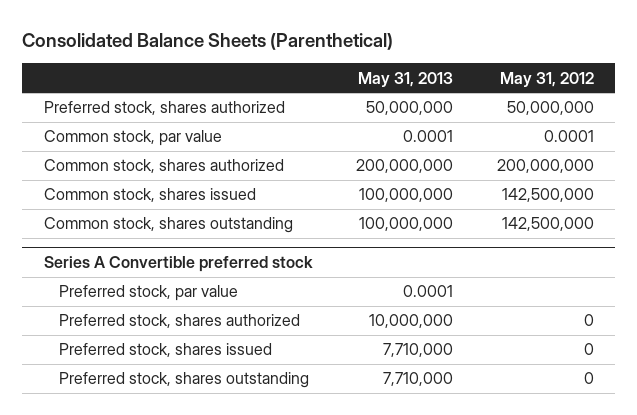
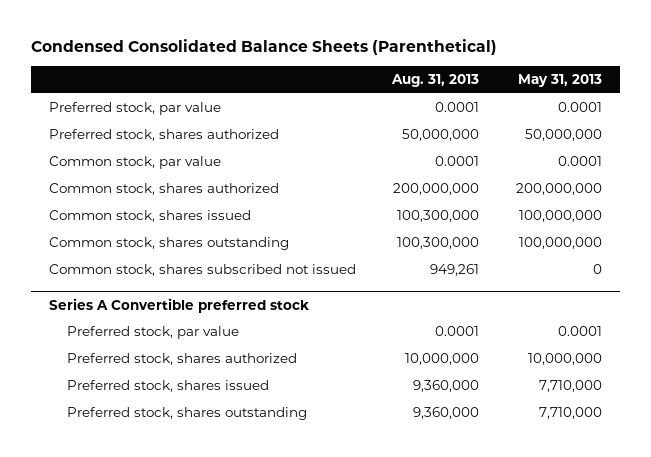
[21,33,393,51] Consolidated Balance Sheets (Parenthetical) -> [31,39,498,56] Condensed Consolidated Balance Sheets (Parenthetical)
[499,71,594,87] May 31, 2012 -> none
none -> [391,74,480,88] Aug. 31, 2013
none -> [49,102,222,116] Preferred stock, par value
none -> [49,264,357,277] Common stock, shares subscribed not issued

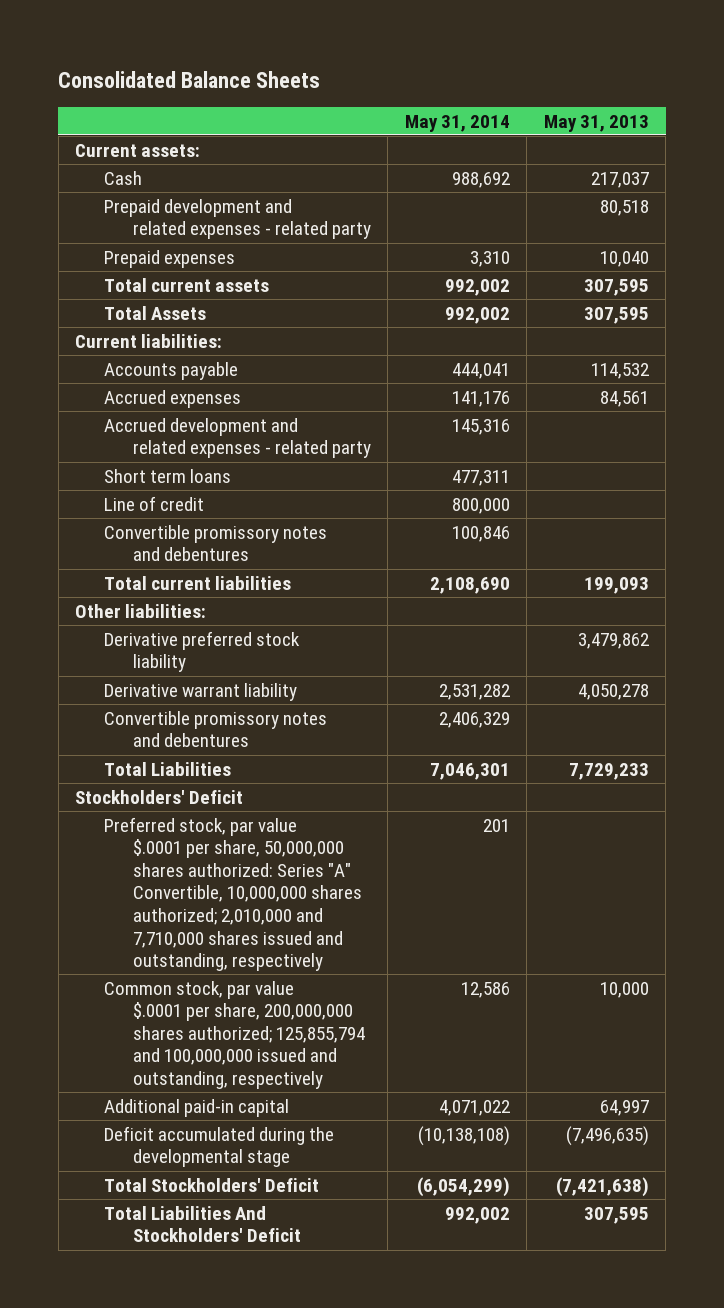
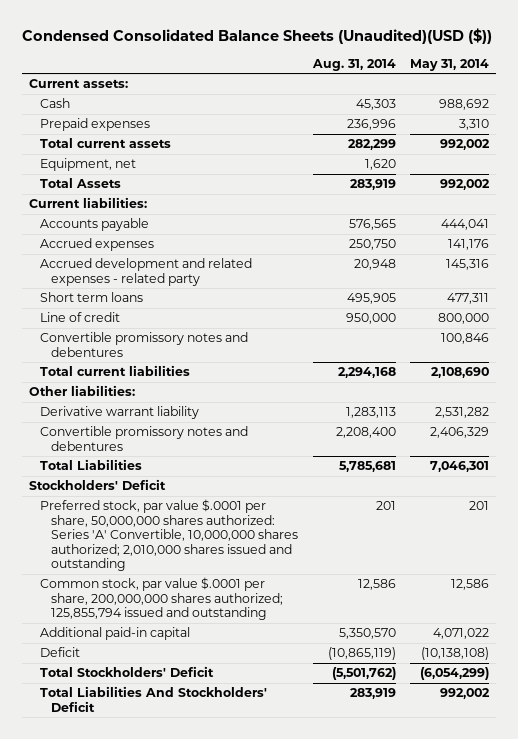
[58,70,321,88] Consolidated Balance Sheets -> [21,27,492,44] Condensed Consolidated Balance Sheets (Unaudited)(USD ($))
[543,114,649,132] May 31, 2013 -> none
none -> [311,58,396,71] Aug. 31, 2014
[104,198,371,240] Prepaid development and related expenses - related party -> none
none -> [39,158,136,172] Equipment, net
[104,630,301,673] Derivative preferred stock liability -> none
[104,816,362,972] Preferred stock, par value $.0001 per share, 50,000,000 shares authorized: Series "A" Convertible, 10,000,000 shares authorized; 2,010,000 and 7,710,000 shares issued and outstanding, respectively -> [39,499,298,571] Preferred stock, par value $.0001 per share, 50,000,000 shares authorized: Series 'A' Convertible, 10,000,000 shares authorized; 2,010,000 shares issued and outstanding
[104,980,365,1090] Common stock, par value $.0001 per share, 200,000,000 shares authorized; 125,855,794 and 100,000,000 issued and outstanding, respectively -> [39,577,283,621] Common stock, par value $.0001 per share, 200,000,000 shares authorized; 125,855,794 issued and outstanding
[104,1125,335,1168] Deficit accumulated during the developmental stage -> [39,647,80,658] Deficit

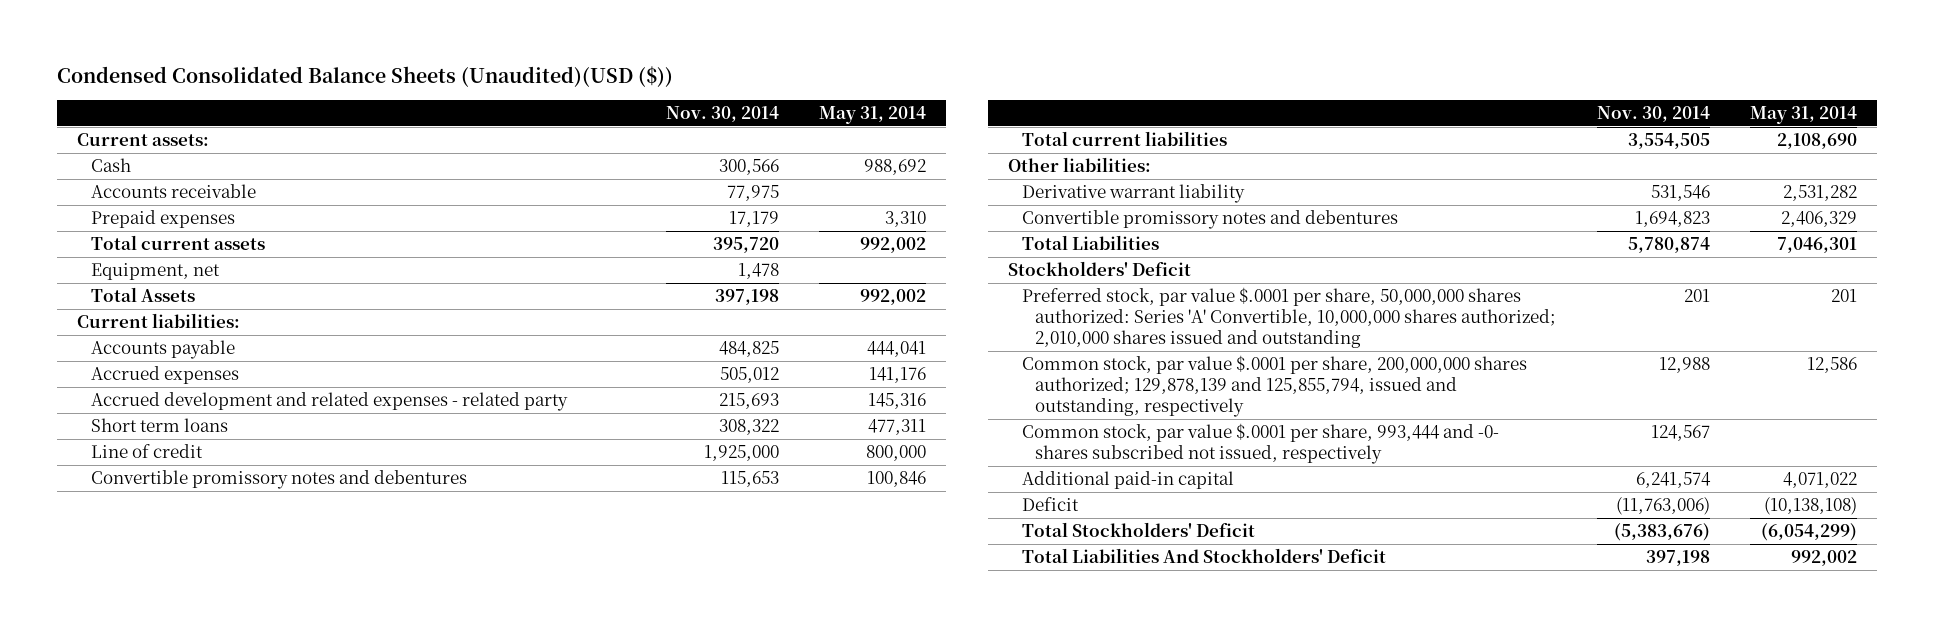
[311,58,396,71] Aug. 31, 2014 -> none
none -> [665,106,779,123] Nov. 30, 2014
none -> [90,184,256,199] Accounts receivable
[39,577,283,621] Common stock, par value $.0001 per share, 200,000,000 shares authorized; 125,855,794 issued and outstanding -> [1021,355,1527,418] Common stock, par value $.0001 per share, 200,000,000 shares authorized; 129,878,139 and 125,855,794, issued and outstanding, respectively
none -> [1021,423,1499,465] Common stock, par value $.0001 per share, 993,444 and -0- shares subscribed not issued, respectively

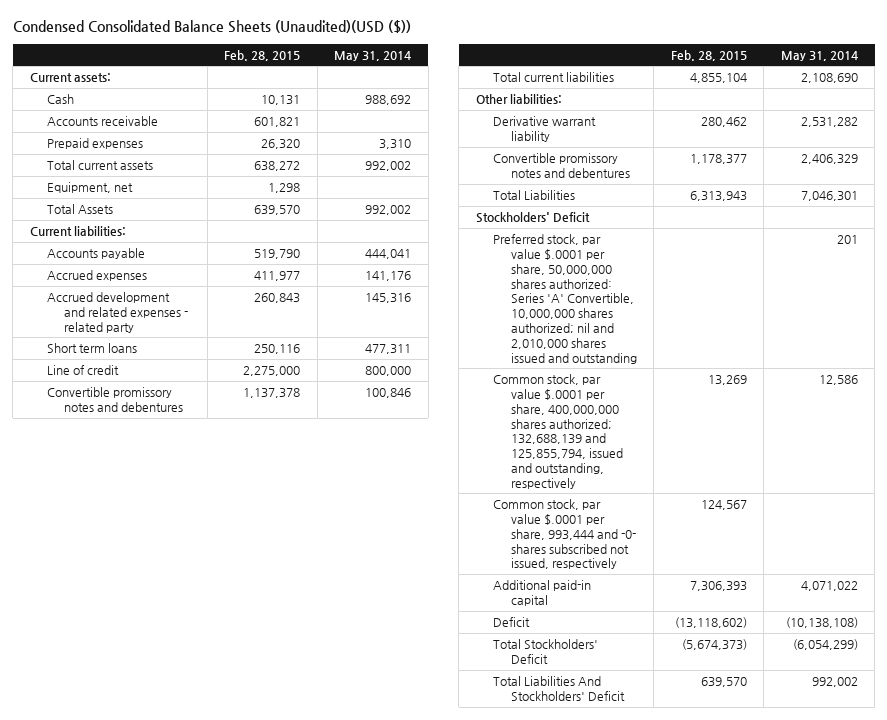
[665,106,779,123] Nov. 30, 2014 -> none
none -> [224,49,301,61] Feb. 28, 2015
[1021,287,1557,349] Preferred stock, par value $.0001 per share, 50,000,000 shares authorized: Series 'A' Convertible, 10,000,000 shares authorized; 2,010,000 shares issued and outstanding -> [493,234,637,364] Preferred stock, par value $.0001 per share, 50,000,000 shares authorized: Series 'A' Convertible, 10,000,000 shares authorized; nil and 2,010,000 shares issued and outstanding
[1021,355,1527,418] Common stock, par value $.0001 per share, 200,000,000 shares authorized; 129,878,139 and 125,855,794, issued and outstanding, respectively -> [493,374,623,489] Common stock, par value $.0001 per share, 400,000,000 shares authorized; 132,688,139 and 125,855,794, issued and outstanding, respectively

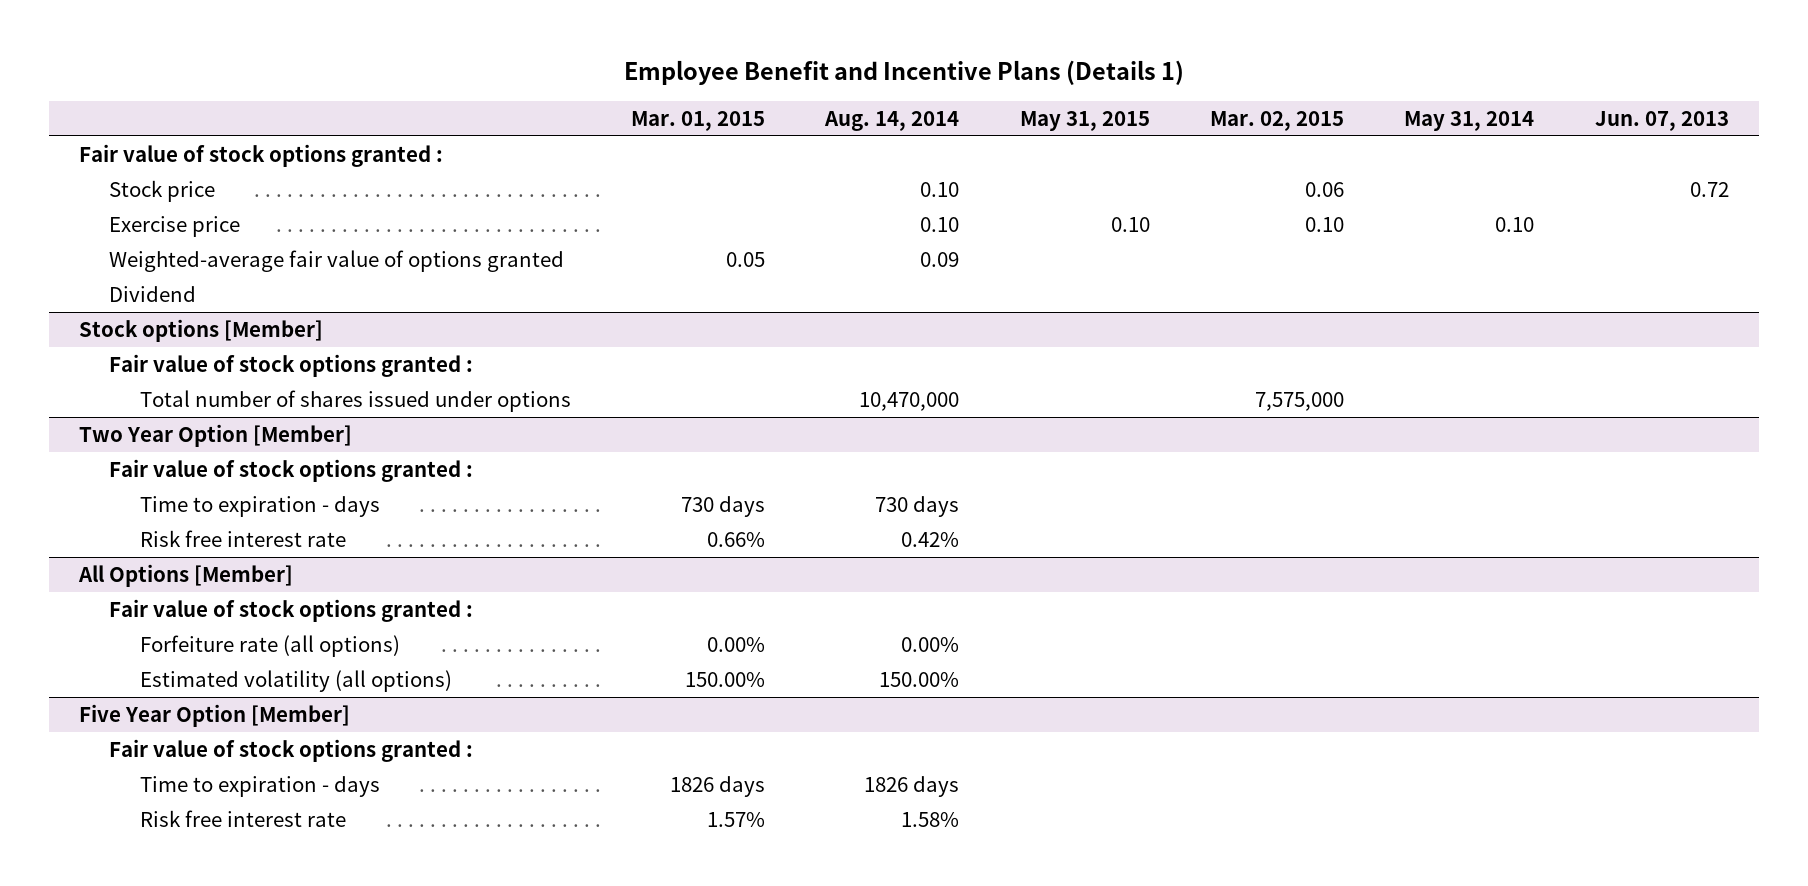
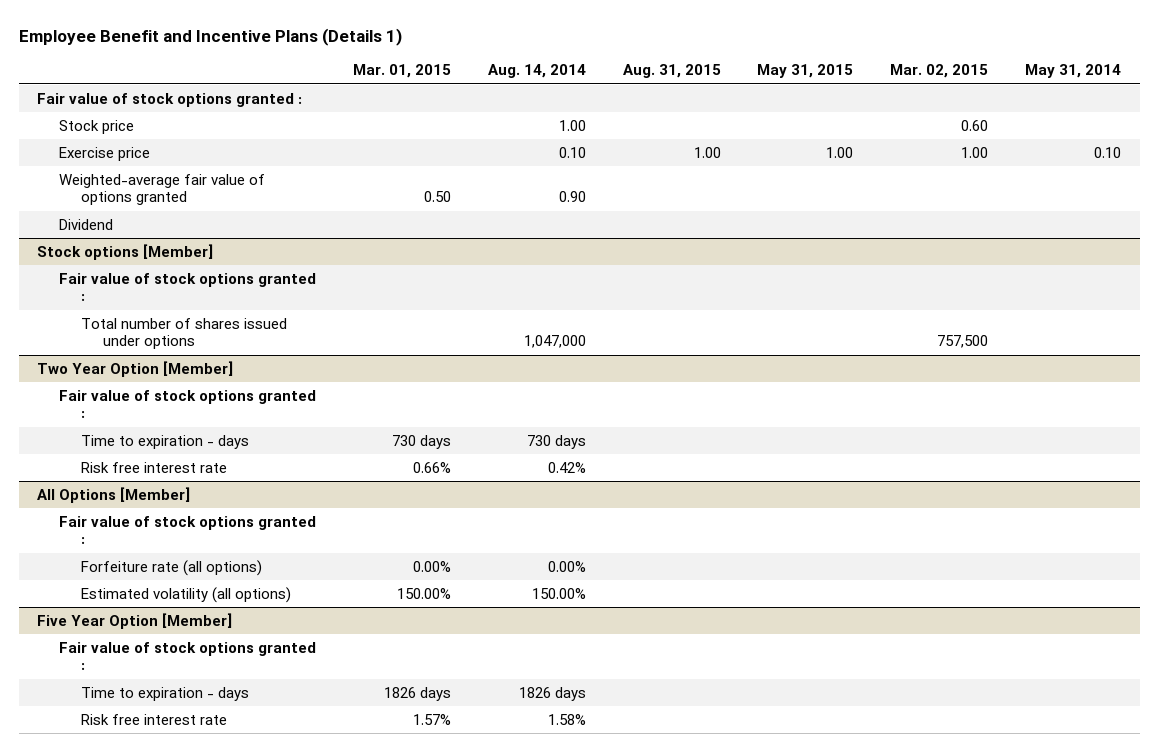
[1594,110,1729,131] Jun. 07, 2013 -> none
none -> [622,64,721,79] Aug. 31, 2015
[920,181,960,197] 0.10 -> [558,119,586,131] 1.00
[1304,181,1344,197] 0.06 -> [961,119,989,131] 0.60
[1110,216,1150,232] 0.10 -> [826,146,854,158] 1.00
[1304,216,1344,232] 0.10 -> [961,146,989,158] 1.00
[725,251,765,267] 0.05 -> [423,191,451,203] 0.50
[920,251,960,267] 0.09 -> [558,191,586,203] 0.90
[859,391,960,411] 10,470,000 -> [523,335,586,349] 1,047,000
[1254,391,1344,411] 7,575,000 -> [937,335,989,349] 757,500

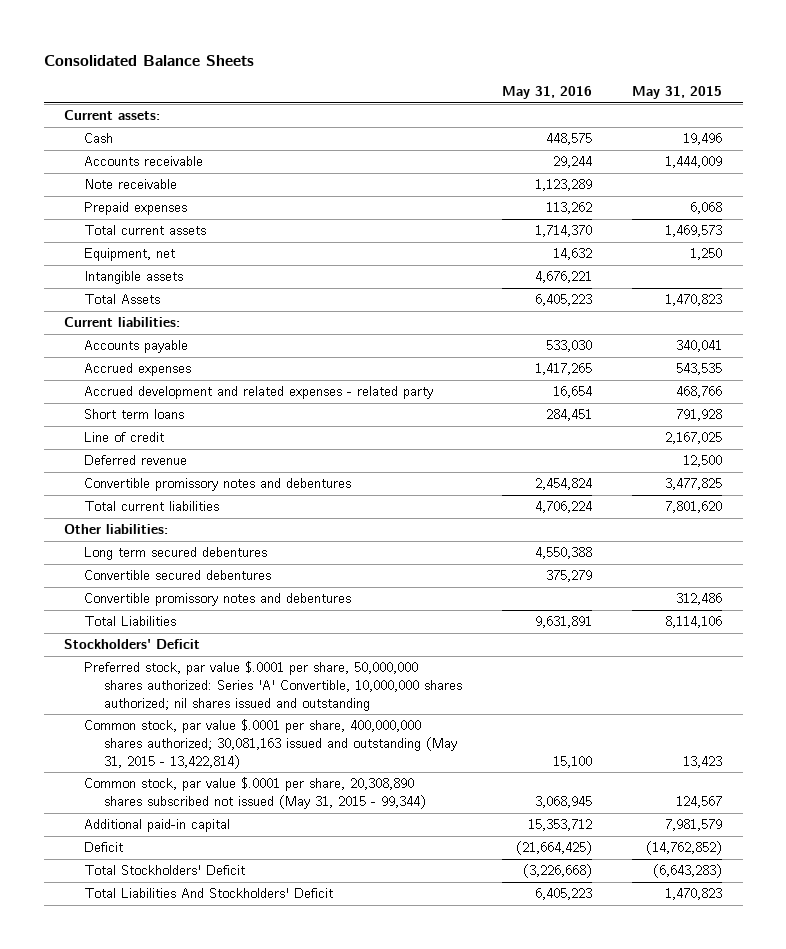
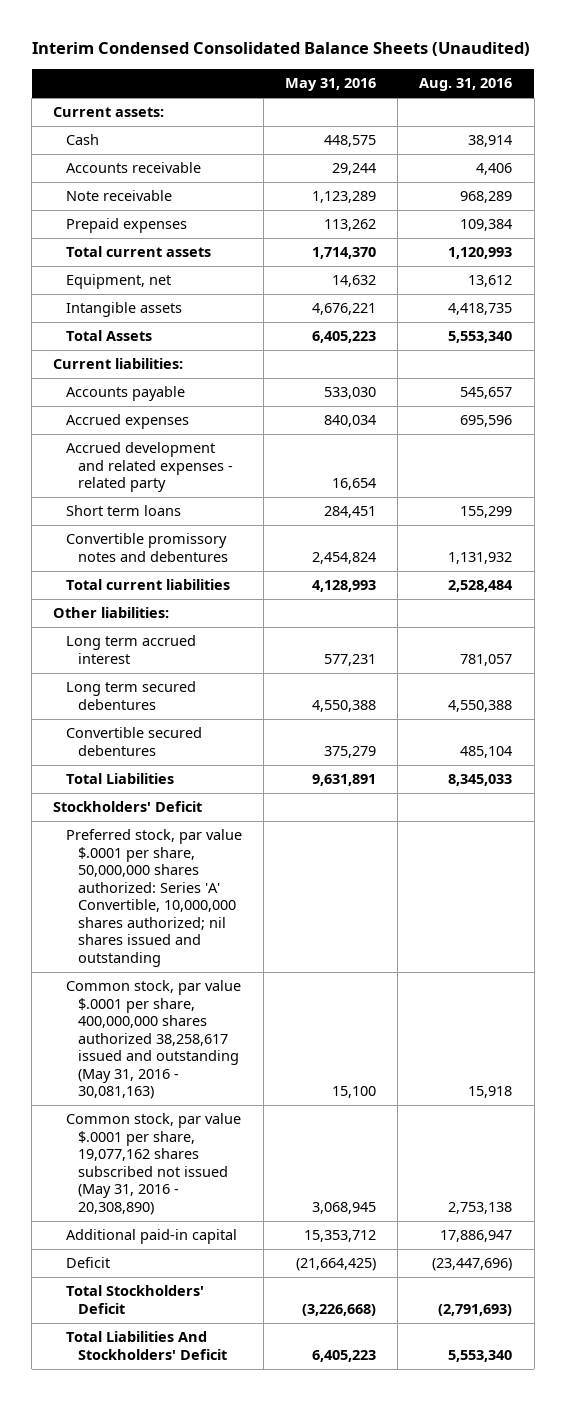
[43,54,254,66] Consolidated Balance Sheets -> [31,42,530,57] Interim Condensed Consolidated Balance Sheets (Unaudited)
[632,85,723,99] May 31, 2015 -> none
none -> [419,78,513,92] Aug. 31, 2016
[535,363,593,376] 1,417,265 -> [323,415,376,428] 840,034
[84,432,165,443] Line of credit -> none
[84,455,188,466] Deferred revenue -> none
[535,501,593,514] 4,706,224 -> [311,580,376,593] 4,128,993
none -> [65,635,196,664] Long term accrued interest
[84,593,352,607] Convertible promissory notes and debentures -> none
[84,719,458,769] Common stock, par value $.0001 per share, 400,000,000 shares authorized; 30,081,163 issued and outstanding (May 31, 2015 - 13,422,814) -> [65,980,241,1100] Common stock, par value $.0001 per share, 400,000,000 shares authorized 38,258,617 issued and outstanding (May 31, 2016 - 30,081,163)
[84,777,427,809] Common stock, par value $.0001 per share, 20,308,890 shares subscribed not issued (May 31, 2015 - 99,344) -> [65,1113,241,1215] Common stock, par value $.0001 per share, 19,077,162 shares subscribed not issued (May 31, 2016 - 20,308,890)

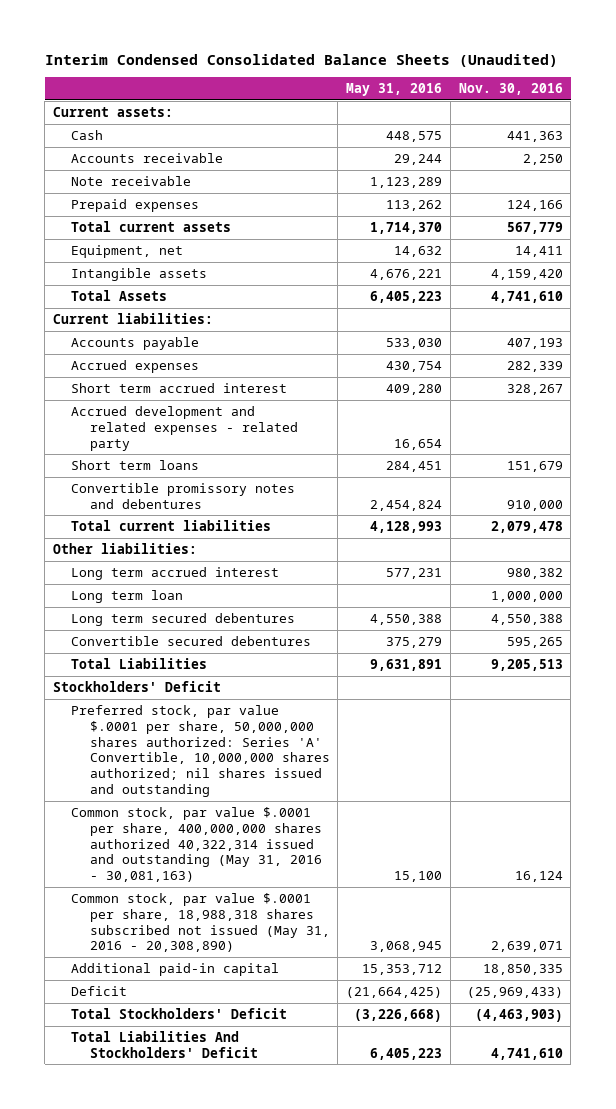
[419,78,513,92] Aug. 31, 2016 -> none
none -> [458,83,563,96] Nov. 30, 2016
[323,415,376,428] 840,034 -> [386,360,443,372] 430,754
none -> [71,382,288,393] Short term accrued interest
none -> [71,589,184,603] Long term loan
[65,980,241,1100] Common stock, par value $.0001 per share, 400,000,000 shares authorized 38,258,617 issued and outstanding (May 31, 2016 - 30,081,163) -> [71,806,322,883] Common stock, par value $.0001 per share, 400,000,000 shares authorized 40,322,314 issued and outstanding (May 31, 2016 - 30,081,163)
[65,1113,241,1215] Common stock, par value $.0001 per share, 19,077,162 shares subscribed not issued (May 31, 2016 - 20,308,890) -> [71,892,330,953] Common stock, par value $.0001 per share, 18,988,318 shares subscribed not issued (May 31, 2016 - 20,308,890)

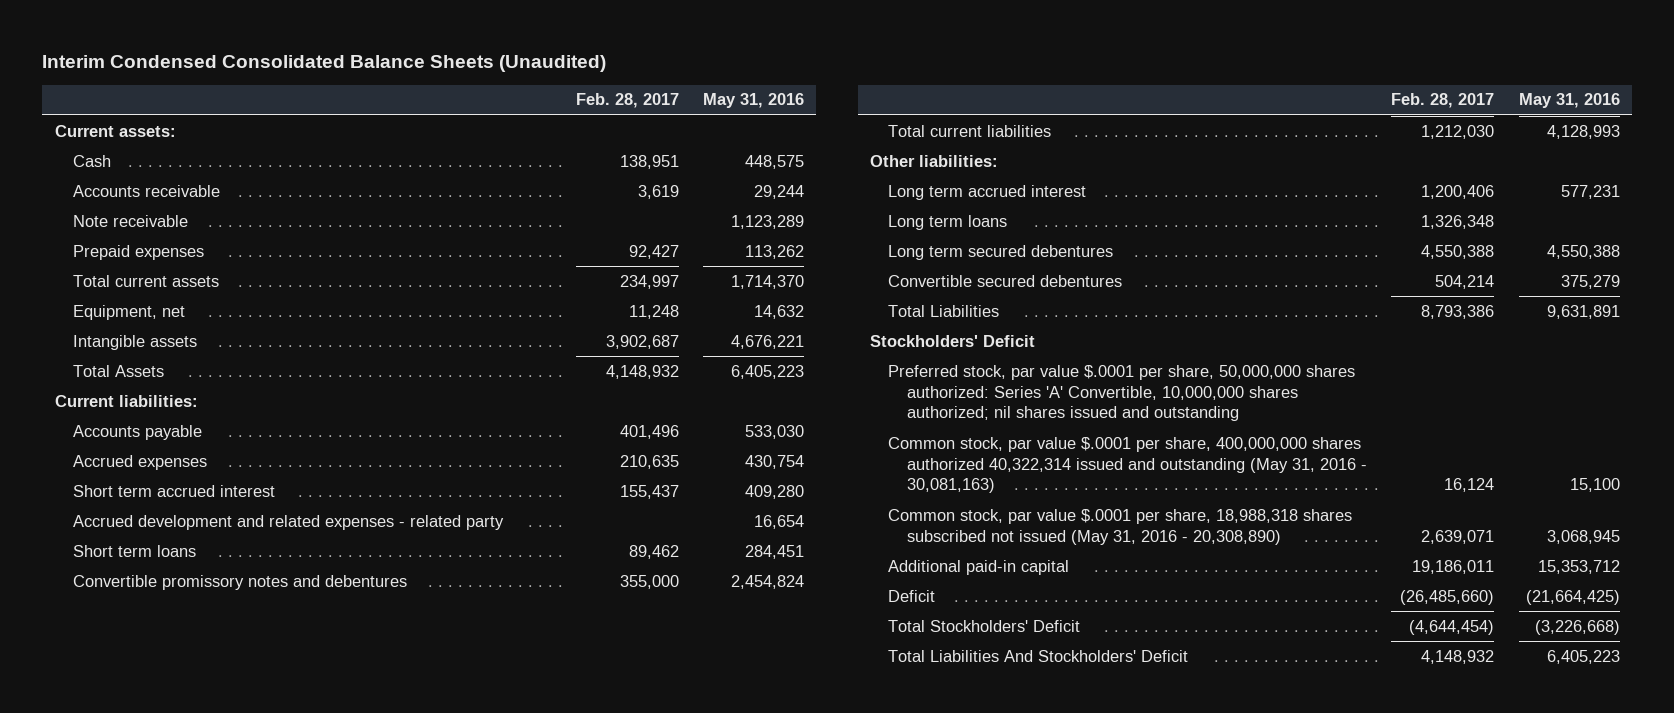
[458,83,563,96] Nov. 30, 2016 -> none
none -> [575,93,679,109] Feb. 28, 2017
[71,589,184,603] Long term loan -> [888,214,1008,230] Long term loans

